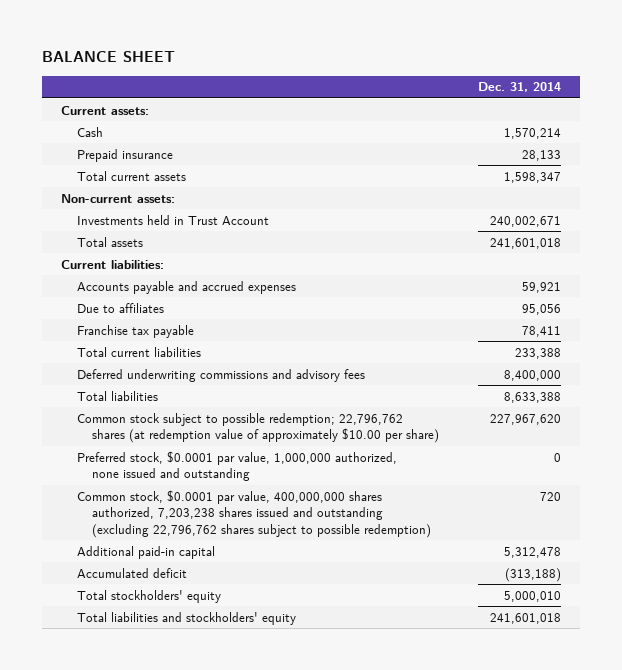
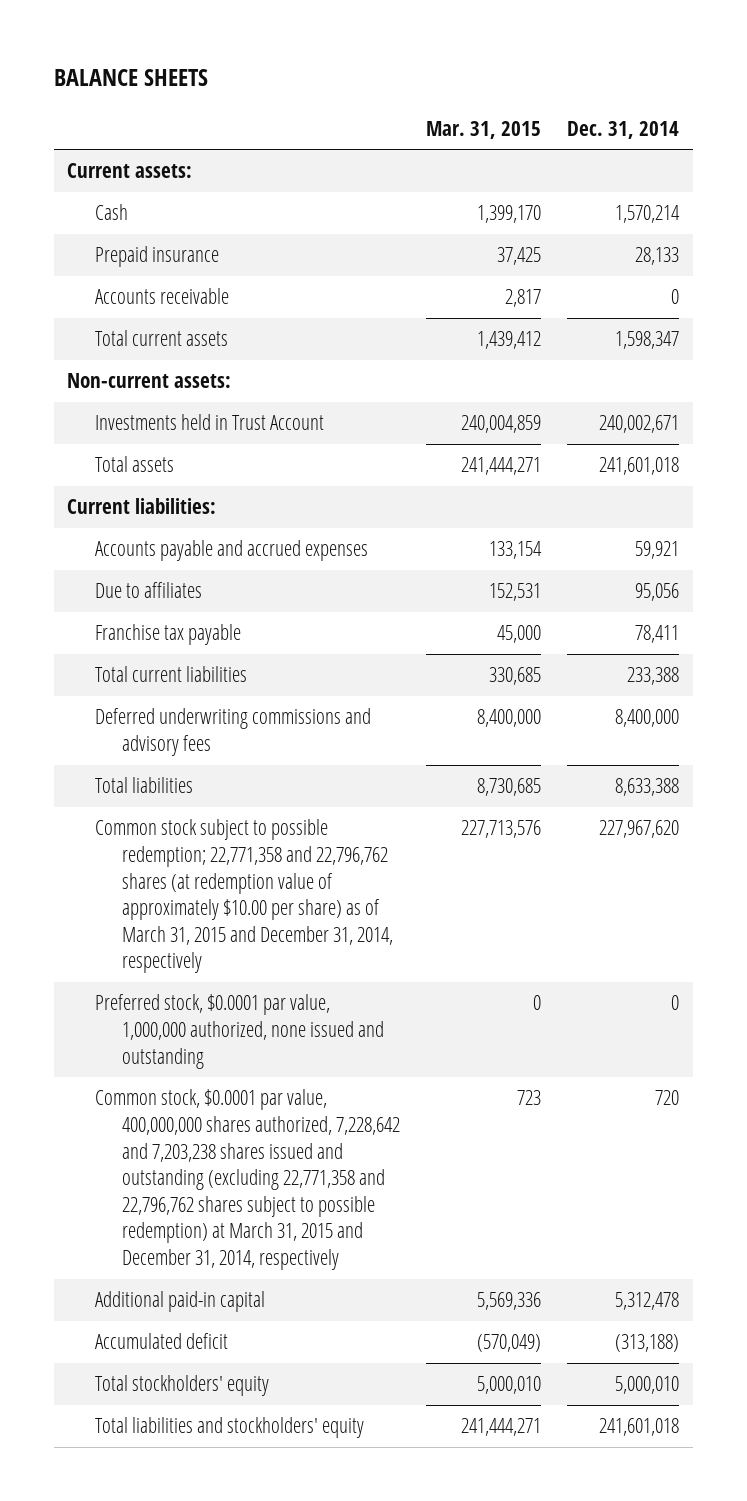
[41,51,175,63] BALANCE SHEET -> [54,69,209,87] BALANCE SHEETS
none -> [426,120,542,139] Mar. 31, 2015
none -> [94,288,229,305] Accounts receivable
[76,412,439,444] Common stock subject to possible redemption; 22,796,762 shares (at redemption value of approximately $10.00 per share) -> [94,819,393,974] Common stock subject to possible redemption; 22,771,358 and 22,796,762 shares (at redemption value of approximately $10.00 per share) as of March 31, 2015 and December 31, 2014, respectively
[76,489,431,538] Common stock, $0.0001 par value, 400,000,000 shares authorized, 7,203,238 shares issued and outstanding (excluding 22,796,762 shares subject to possible redemption) -> [94,1089,400,1270] Common stock, $0.0001 par value, 400,000,000 shares authorized, 7,228,642 and 7,203,238 shares issued and outstanding (excluding 22,771,358 and 22,796,762 shares subject to possible redemption) at March 31, 2015 and December 31, 2014, respectively

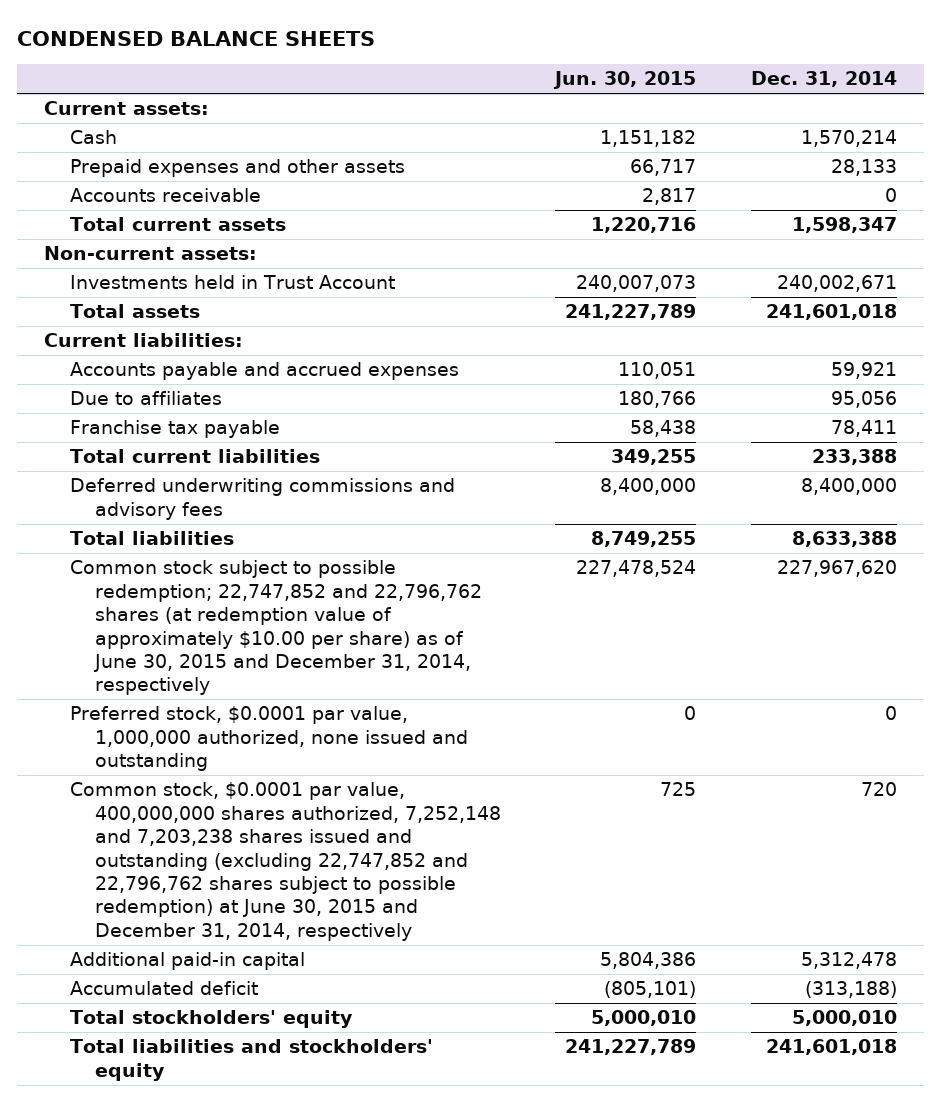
[54,69,209,87] BALANCE SHEETS -> [16,30,375,46] CONDENSED BALANCE SHEETS
[426,120,542,139] Mar. 31, 2015 -> none
none -> [553,71,697,90] Jun. 30, 2015
[94,246,219,268] Prepaid insurance -> [69,159,405,178] Prepaid expenses and other assets
[94,819,393,974] Common stock subject to possible redemption; 22,771,358 and 22,796,762 shares (at redemption value of approximately $10.00 per share) as of March 31, 2015 and December 31, 2014, respectively -> [69,560,482,696] Common stock subject to possible redemption; 22,747,852 and 22,796,762 shares (at redemption value of approximately $10.00 per share) as of June 30, 2015 and December 31, 2014, respectively
[94,1089,400,1270] Common stock, $0.0001 par value, 400,000,000 shares authorized, 7,228,642 and 7,203,238 shares issued and outstanding (excluding 22,771,358 and 22,796,762 shares subject to possible redemption) at March 31, 2015 and December 31, 2014, respectively -> [69,782,501,941] Common stock, $0.0001 par value, 400,000,000 shares authorized, 7,252,148 and 7,203,238 shares issued and outstanding (excluding 22,747,852 and 22,796,762 shares subject to possible redemption) at June 30, 2015 and December 31, 2014, respectively

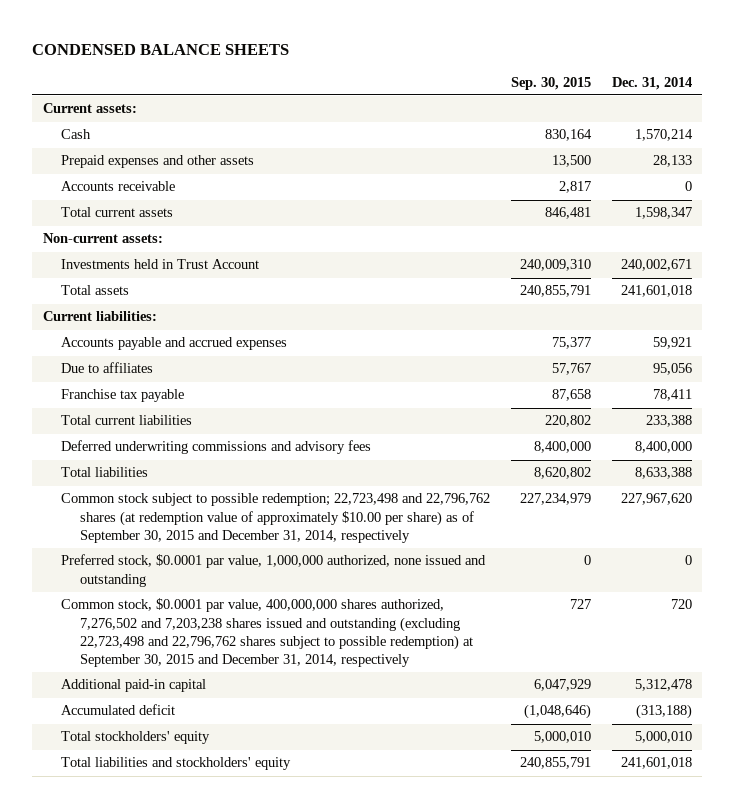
[553,71,697,90] Jun. 30, 2015 -> none
none -> [511,76,592,90] Sep. 30, 2015
[69,560,482,696] Common stock subject to possible redemption; 22,747,852 and 22,796,762 shares (at redemption value of approximately $10.00 per share) as of June 30, 2015 and December 31, 2014, respectively -> [61,493,491,543] Common stock subject to possible redemption; 22,723,498 and 22,796,762 shares (at redemption value of approximately $10.00 per share) as of September 30, 2015 and December 31, 2014, respectively
[69,782,501,941] Common stock, $0.0001 par value, 400,000,000 shares authorized, 7,252,148 and 7,203,238 shares issued and outstanding (excluding 22,747,852 and 22,796,762 shares subject to possible redemption) at June 30, 2015 and December 31, 2014, respectively -> [61,598,474,667] Common stock, $0.0001 par value, 400,000,000 shares authorized, 7,276,502 and 7,203,238 shares issued and outstanding (excluding 22,723,498 and 22,796,762 shares subject to possible redemption) at September 30, 2015 and December 31, 2014, respectively

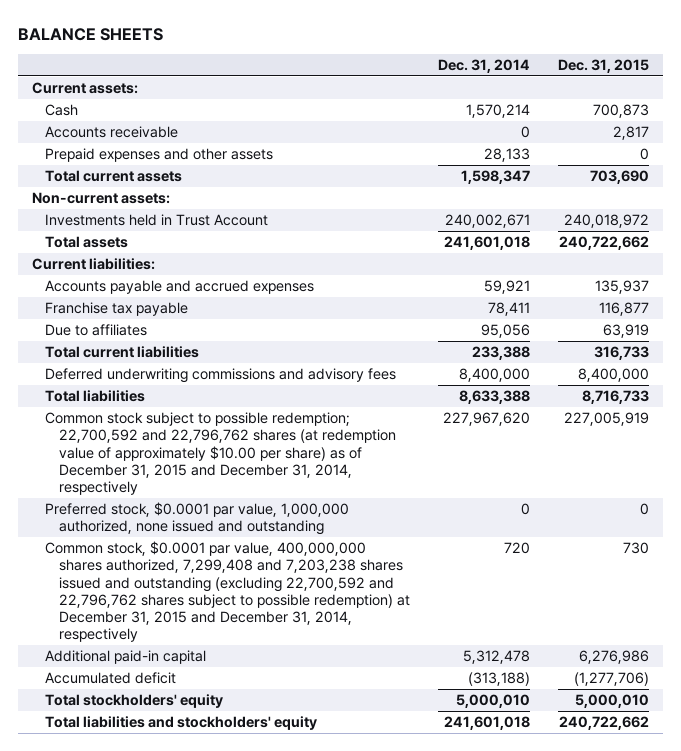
[32,43,290,55] CONDENSED BALANCE SHEETS -> [17,28,163,42] BALANCE SHEETS
[511,76,592,90] Sep. 30, 2015 -> none
none -> [558,59,650,74] Dec. 31, 2015
[61,155,255,169] Prepaid expenses and other assets -> [45,147,274,162] Prepaid expenses and other assets
[61,362,154,374] Due to affiliates -> [45,323,148,336] Due to affiliates
[61,493,491,543] Common stock subject to possible redemption; 22,723,498 and 22,796,762 shares (at redemption value of approximately $10.00 per share) as of September 30, 2015 and December 31, 2014, respectively -> [45,411,396,496] Common stock subject to possible redemption; 22,700,592 and 22,796,762 shares (at redemption value of approximately $10.00 per share) as of December 31, 2015 and December 31, 2014, respectively
[61,598,474,667] Common stock, $0.0001 par value, 400,000,000 shares authorized, 7,276,502 and 7,203,238 shares issued and outstanding (excluding 22,723,498 and 22,796,762 shares subject to possible redemption) at September 30, 2015 and December 31, 2014, respectively -> [45,540,410,643] Common stock, $0.0001 par value, 400,000,000 shares authorized, 7,299,408 and 7,203,238 shares issued and outstanding (excluding 22,700,592 and 22,796,762 shares subject to possible redemption) at December 31, 2015 and December 31, 2014, respectively

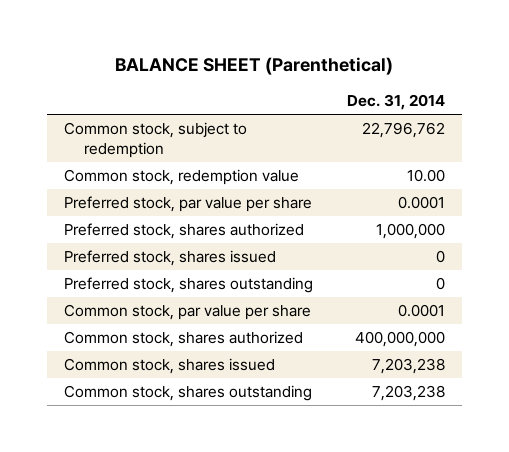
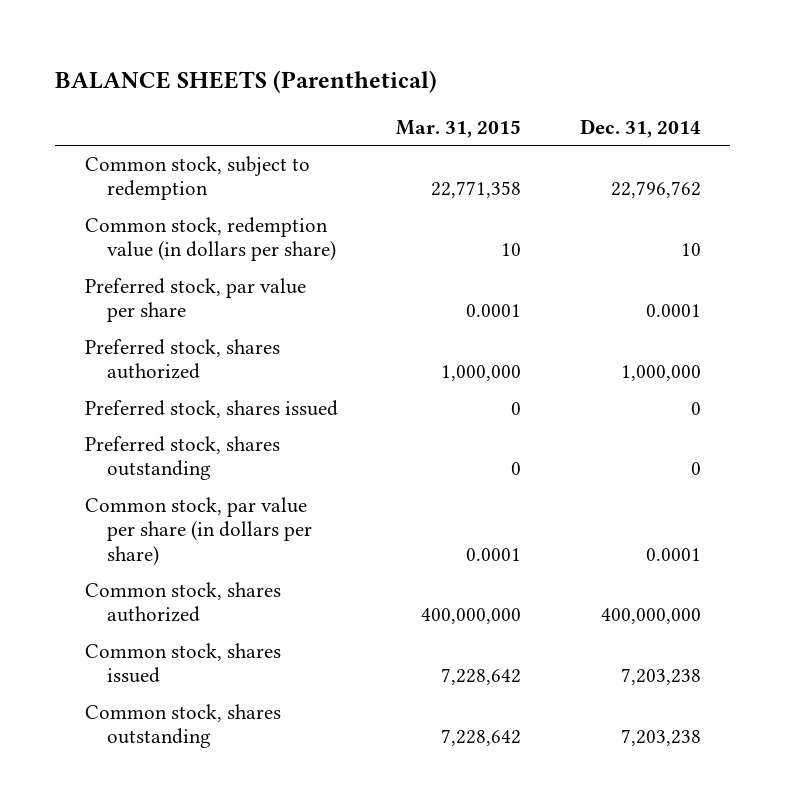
[115,57,394,76] BALANCE SHEET (Parenthetical) -> [55,69,438,93] BALANCE SHEETS (Parenthetical)
none -> [396,119,522,138] Mar. 31, 2015
[63,169,299,186] Common stock, redemption value -> [84,216,337,262] Common stock, redemption value (in dollars per share)
[406,169,445,183] 10.00 -> [680,243,701,257] 10
[63,304,311,321] Common stock, par value per share -> [84,496,313,566] Common stock, par value per share (in dollars per share)

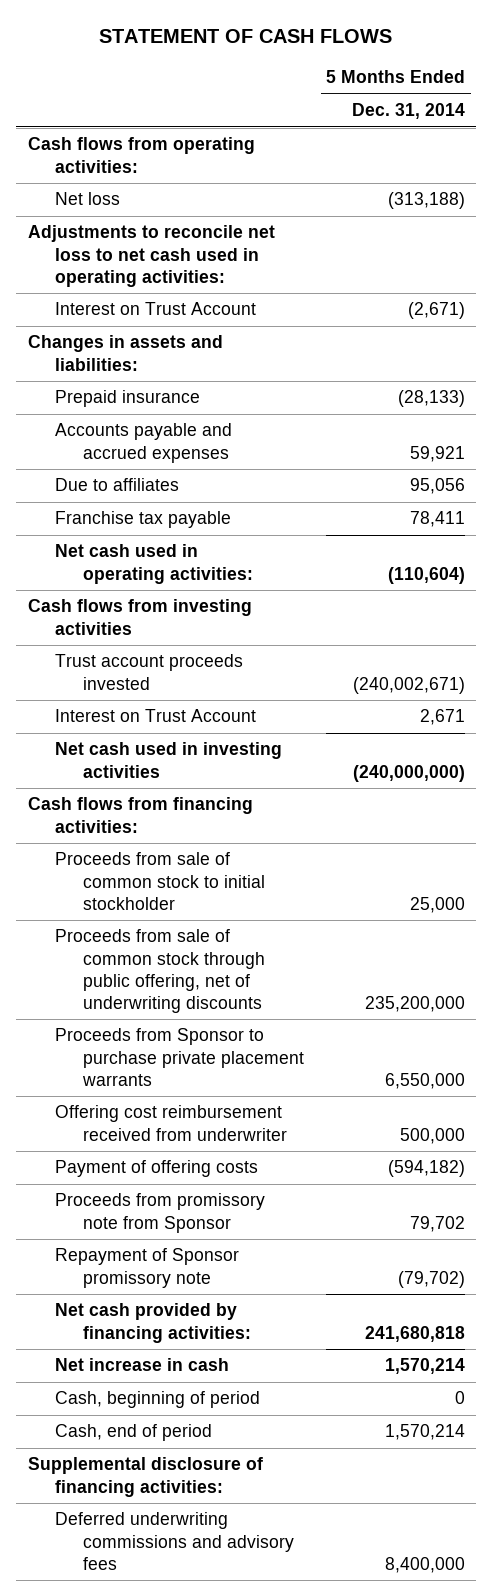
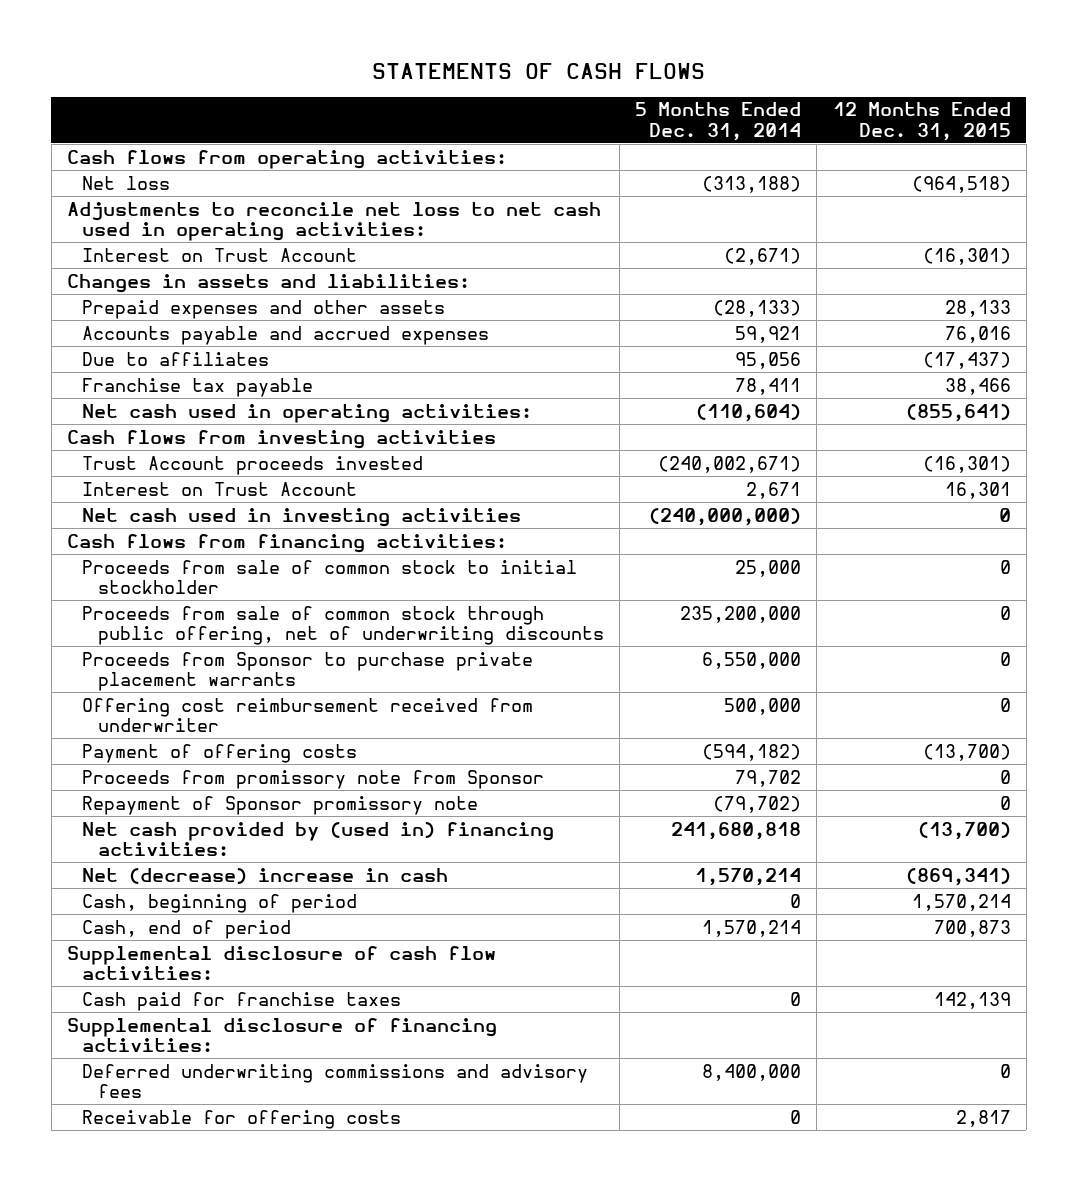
[99,29,393,44] STATEMENT OF CASH FLOWS -> [371,62,705,79] STATEMENTS OF CASH FLOWS
none -> [832,102,1011,141] 12 Months Ended Dec. 31, 2015
[55,390,201,408] Prepaid insurance -> [82,299,446,319] Prepaid expenses and other assets
[55,654,244,690] Trust account proceeds invested -> [82,455,424,475] Trust Account proceeds invested
[55,1303,252,1343] Net cash provided by financing activities: -> [82,821,555,857] Net cash provided by (used in) financing activities:
[55,1358,230,1372] Net increase in cash -> [82,867,449,884] Net (decrease) increase in cash
none -> [66,945,496,981] Supplemental disclosure of cash flow activities:
none -> [82,991,402,1011] Cash paid for franchise taxes
none -> [82,1109,402,1129] Receivable for offering costs

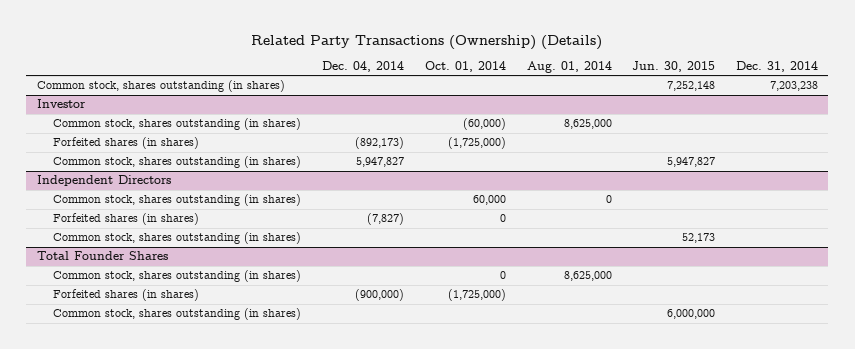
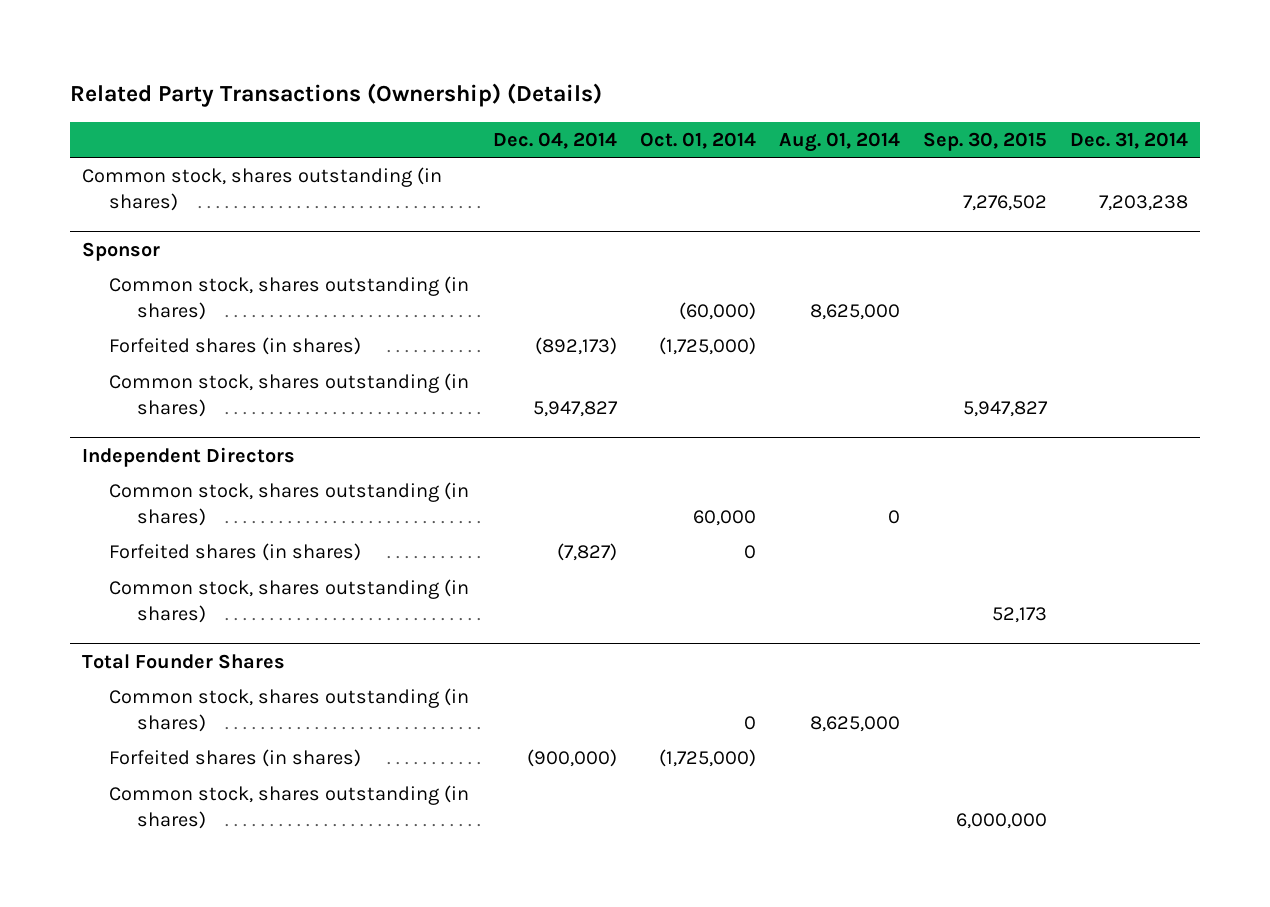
[632,61,716,73] Jun. 30, 2015 -> none
none -> [923,131,1048,151] Sep. 30, 2015
[36,99,86,109] Investor -> [81,242,160,262] Sponsor

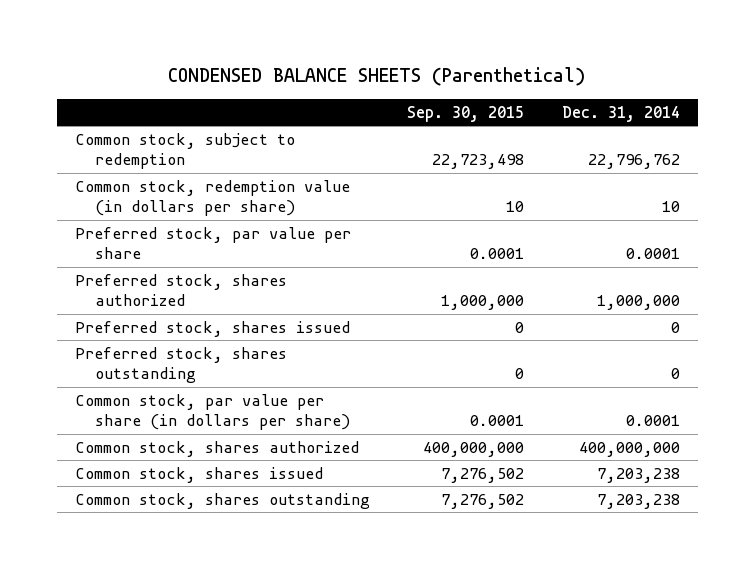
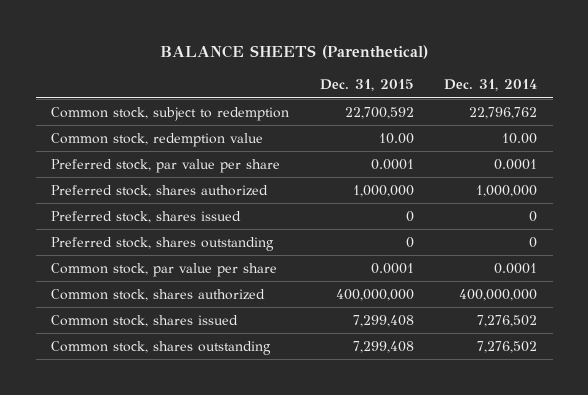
[168,67,586,87] CONDENSED BALANCE SHEETS (Parenthetical) -> [160,45,429,60] BALANCE SHEETS (Parenthetical)
[407,105,525,122] Sep. 30, 2015 -> none
none -> [319,79,414,92] Dec. 31, 2015
[75,179,351,217] Common stock, redemption value (in dollars per share) -> [51,132,264,147] Common stock, redemption value
[661,201,680,213] 10 -> [502,132,538,144] 10.00
[75,393,351,431] Common stock, par value per share (in dollars per share) -> [51,262,278,277] Common stock, par value per share
[596,467,680,483] 7,203,238 -> [477,314,538,327] 7,276,502
[596,493,680,509] 7,203,238 -> [477,340,538,353] 7,276,502

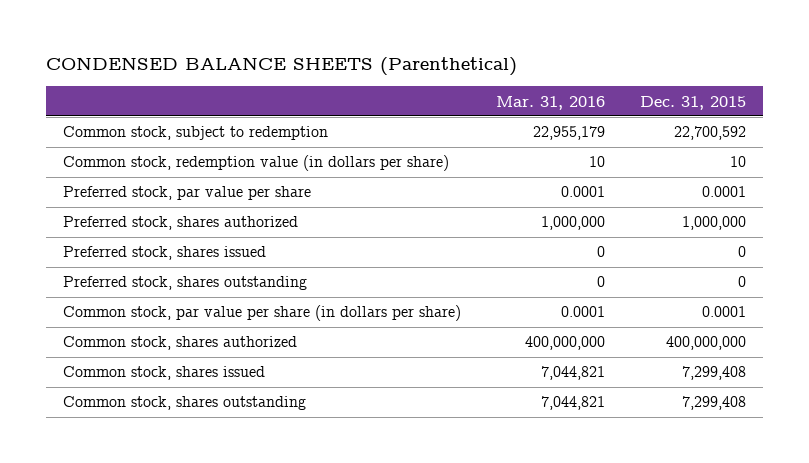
[160,45,429,60] BALANCE SHEETS (Parenthetical) -> [46,57,518,77] CONDENSED BALANCE SHEETS (Parenthetical)
[444,79,538,92] Dec. 31, 2014 -> none
none -> [496,95,606,110] Mar. 31, 2016
[51,132,264,147] Common stock, redemption value -> [63,155,450,172] Common stock, redemption value (in dollars per share)
[378,132,414,144] 10.00 -> [729,156,746,168] 10
[51,262,278,277] Common stock, par value per share -> [63,305,462,322] Common stock, par value per share (in dollars per share)

